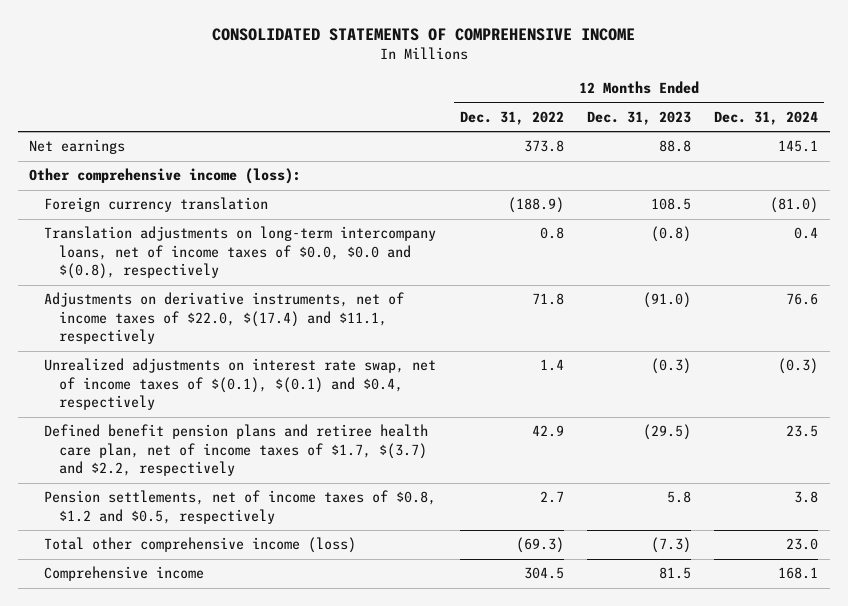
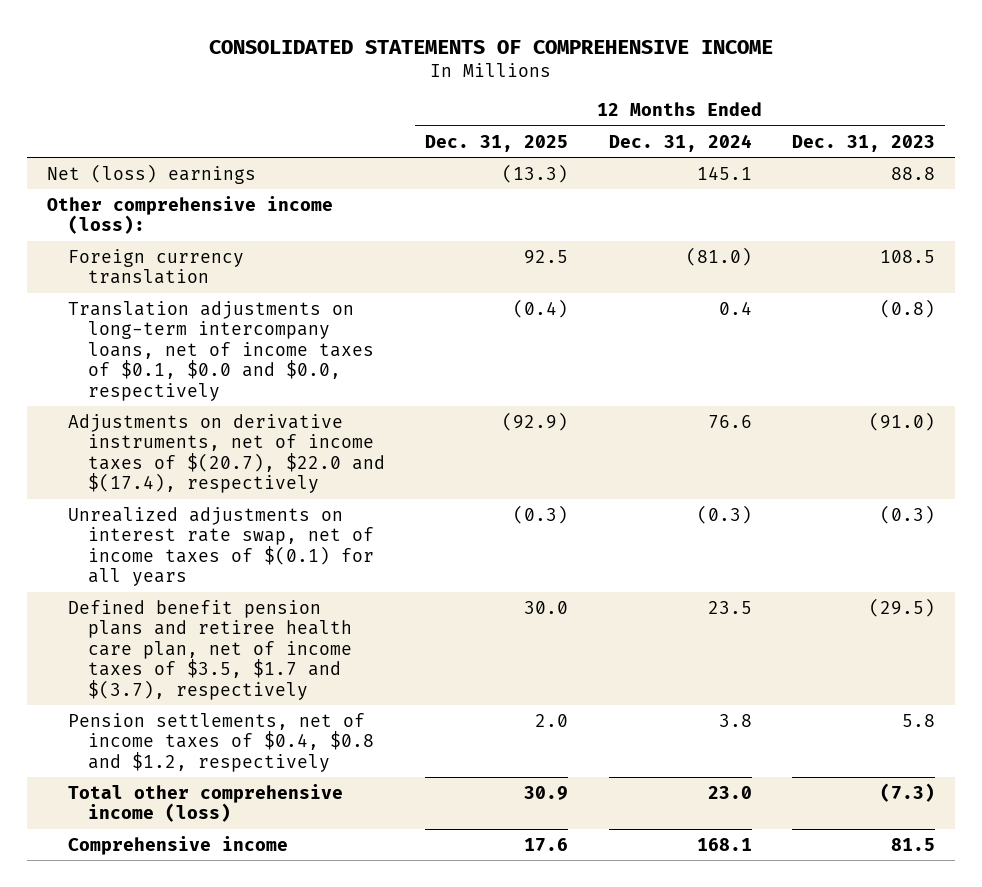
[459,110,564,125] Dec. 31, 2022 -> none
none -> [425,134,569,152] Dec. 31, 2025
[29,139,126,155] Net earnings -> [47,163,257,184] Net (loss) earnings
[44,226,437,280] Translation adjustments on long-term intercompany loans, net of income taxes of $0.0, $0.0 and $(0.8), respectively -> [67,300,375,401] Translation adjustments on long-term intercompany loans, net of income taxes of $0.1, $0.0 and $0.0, respectively
[44,292,405,345] Adjustments on derivative instruments, net of income taxes of $22.0, $(17.4) and $11.1, respectively -> [67,413,386,494] Adjustments on derivative instruments, net of income taxes of $(20.7), $22.0 and $(17.4), respectively
[44,358,437,411] Unrealized adjustments on interest rate swap, net of income taxes of $(0.1), $(0.1) and $0.4, respectively -> [67,506,375,587] Unrealized adjustments on interest rate swap, net of income taxes of $(0.1) for all years
[44,424,429,477] Defined benefit pension plans and retiree health care plan, net of income taxes of $1.7, $(3.7) and $2.2, respectively -> [67,599,353,700] Defined benefit pension plans and retiree health care plan, net of income taxes of $3.5, $1.7 and $(3.7), respectively
[44,490,437,524] Pension settlements, net of income taxes of $0.8, $1.2 and $0.5, respectively -> [67,712,375,772] Pension settlements, net of income taxes of $0.4, $0.8 and $1.2, respectively

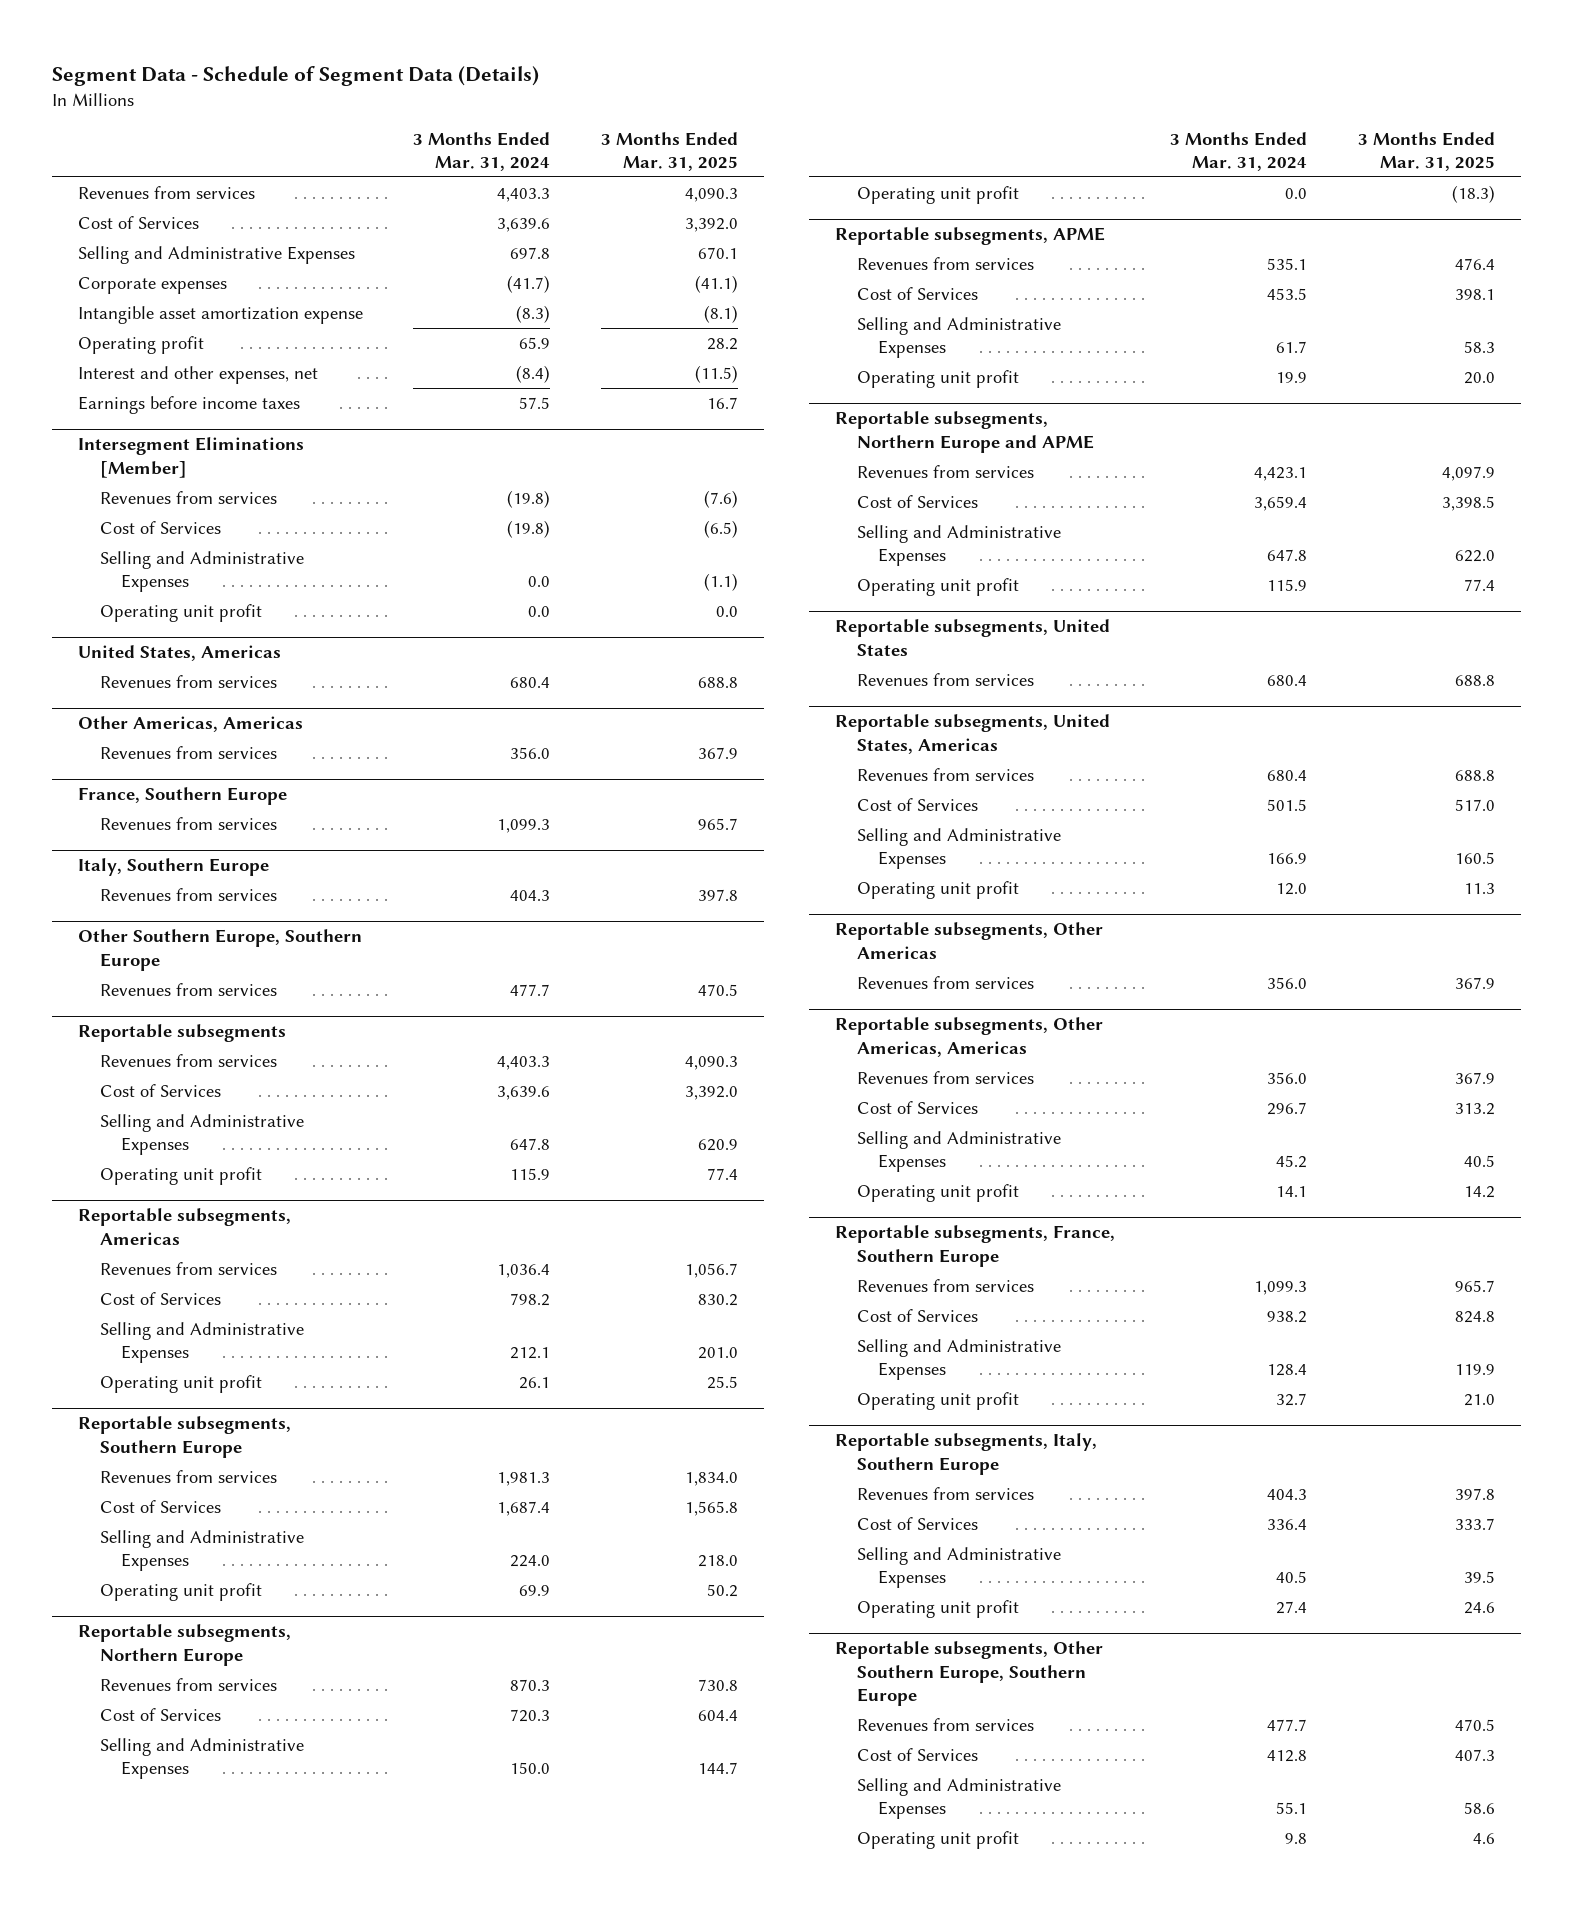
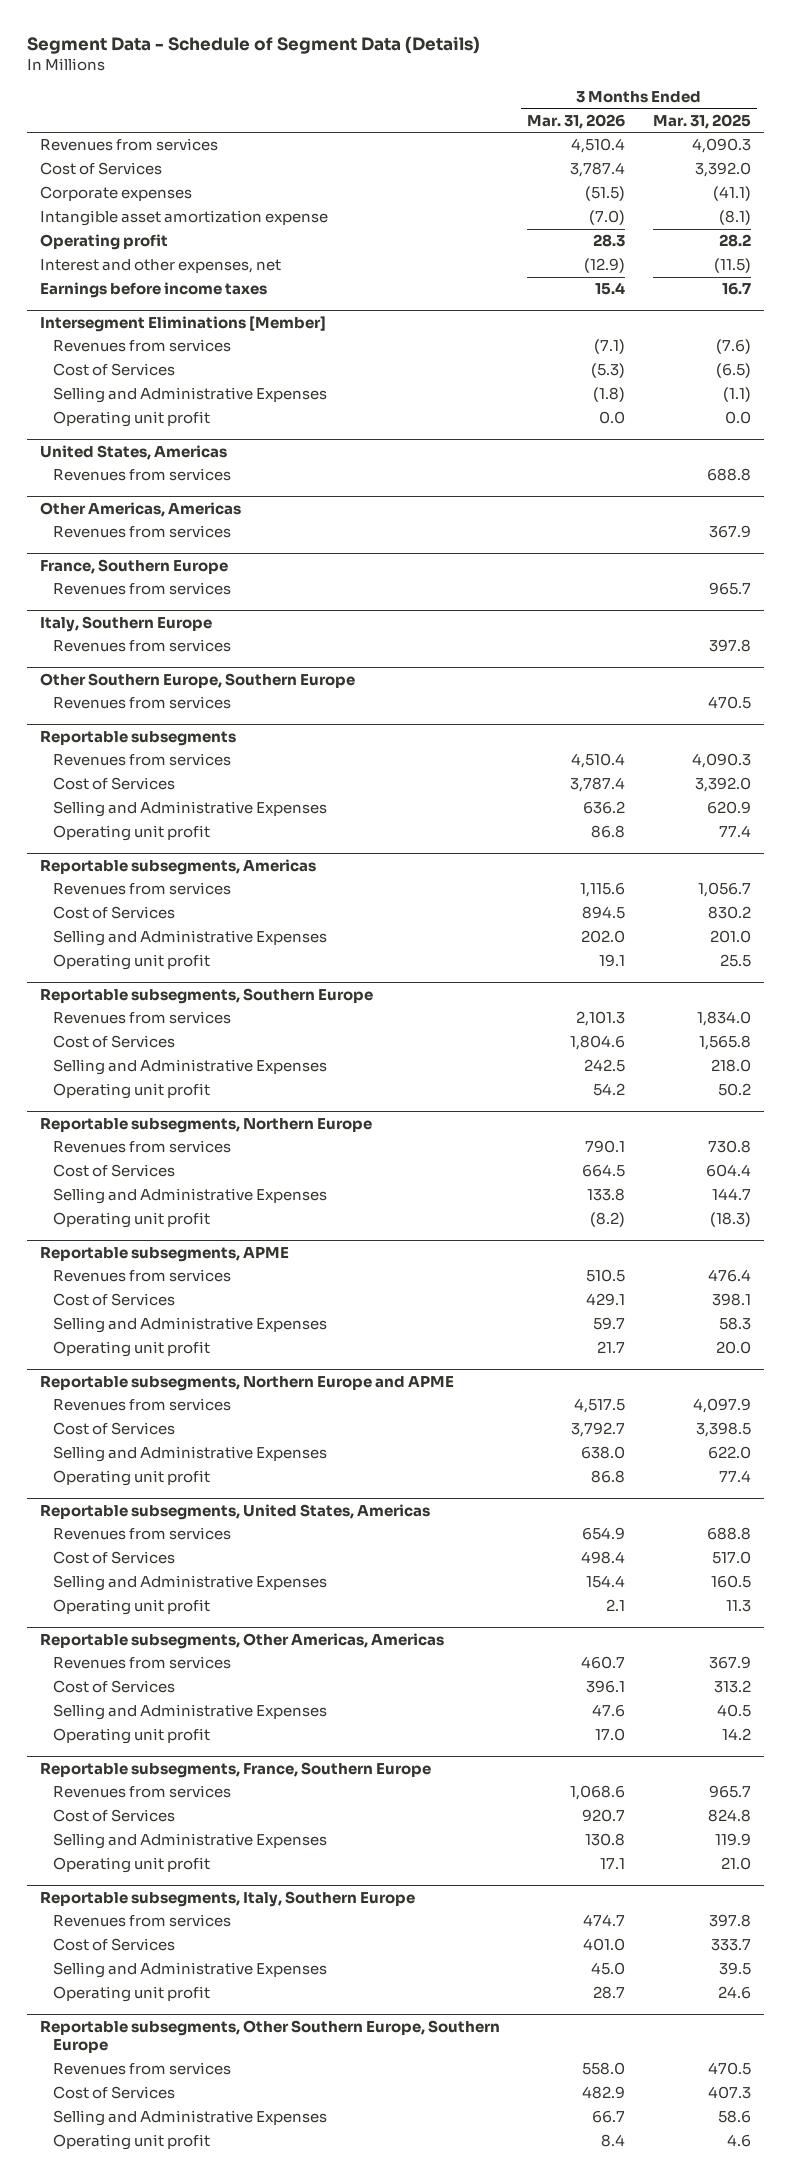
[413,131,551,171] 3 Months Ended Mar. 31, 2024 -> none
none -> [527,113,626,129] Mar. 31, 2026
[77,245,355,264] Selling and Administrative Expenses -> none
[834,619,1110,656] Reportable subsegments, United States -> none
[856,672,1034,686] Revenues from services -> none
[834,922,1103,959] Reportable subsegments, Other Americas -> none
[856,975,1034,989] Revenues from services -> none

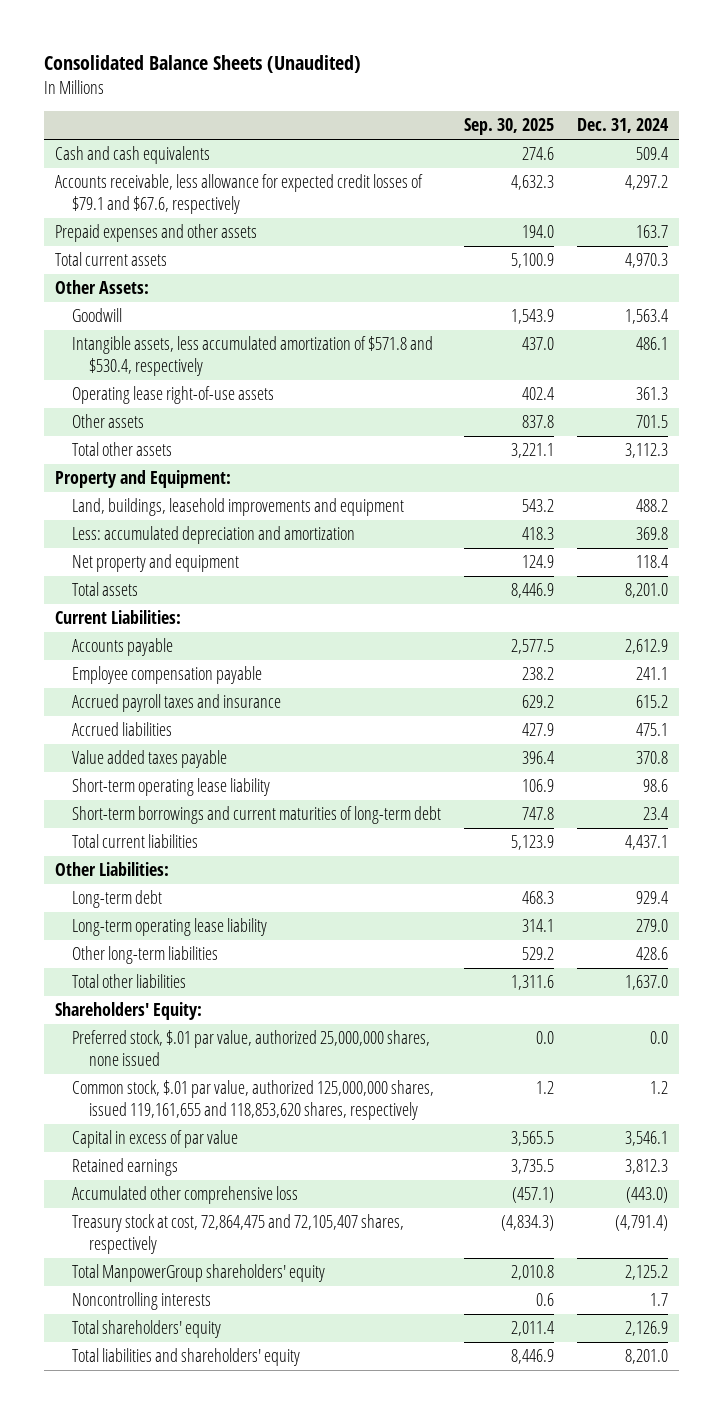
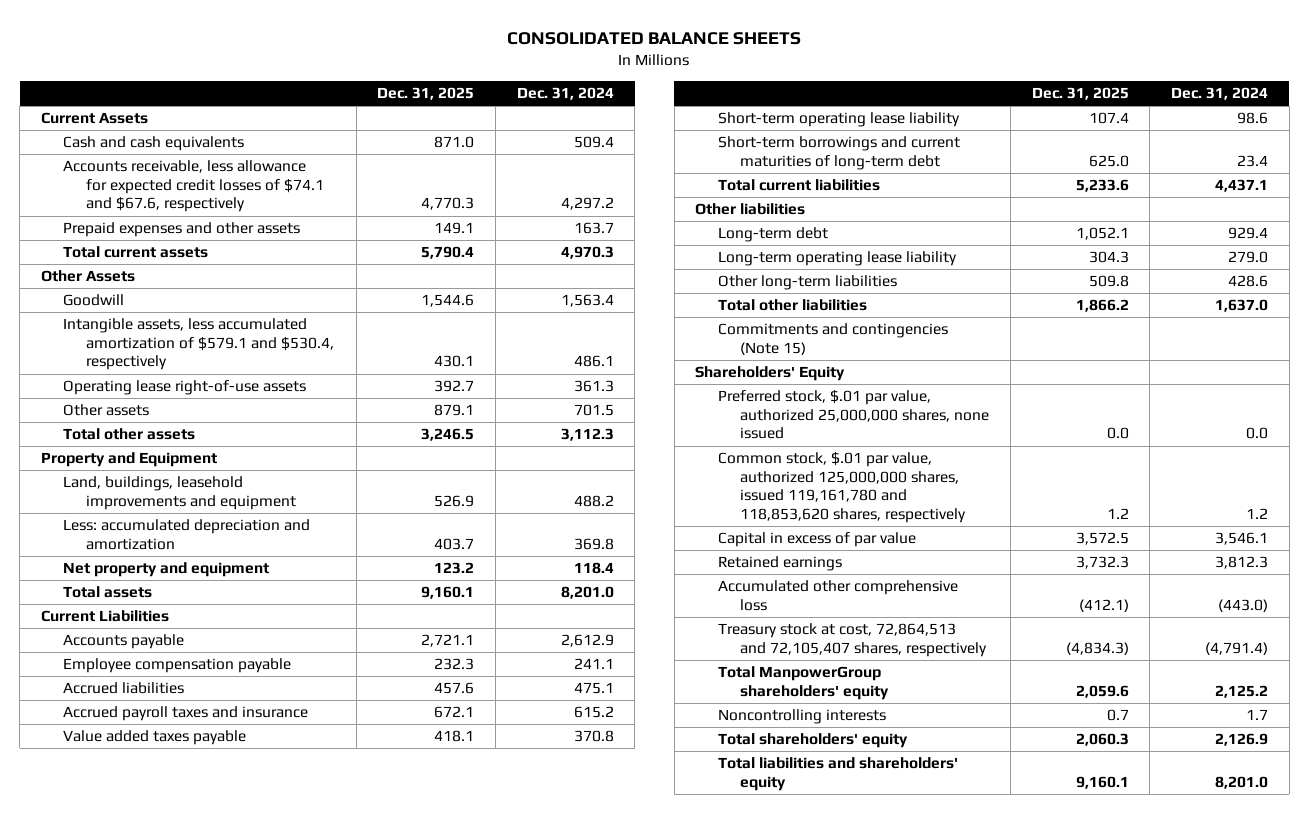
[43,55,361,74] Consolidated Balance Sheets (Unaudited) -> [507,32,802,46] CONSOLIDATED BALANCE SHEETS
[463,118,554,136] Sep. 30, 2025 -> none
none -> [377,87,475,101] Dec. 31, 2025
none -> [40,112,148,125] Current Assets
[55,174,424,215] Accounts receivable, less allowance for expected credit losses of $79.1 and $67.6, respectively -> [63,160,325,213] Accounts receivable, less allowance for expected credit losses of $74.1 and $67.6, respectively
[55,280,150,295] Other Assets: -> [40,270,135,283] Other Assets
[71,336,433,377] Intangible assets, less accumulated amortization of $571.8 and $530.4, respectively -> [63,318,335,371] Intangible assets, less accumulated amortization of $579.1 and $530.4, respectively
[55,470,232,489] Property and Equipment: -> [40,452,217,468] Property and Equipment
[55,610,182,625] Current Liabilities: -> [40,610,169,623] Current Liabilities
[71,694,281,713] Accrued payroll taxes and insurance -> [63,706,309,722] Accrued payroll taxes and insurance
[55,862,170,877] Other Liabilities: -> [695,203,806,216] Other liabilities
none -> [717,323,948,355] Commitments and contingencies (Note 15)
[55,1002,203,1021] Shareholders' Equity: -> [695,366,846,382] Shareholders' Equity
[71,1080,434,1121] Common stock, $.01 par value, authorized 125,000,000 shares, issued 119,161,655 and 118,853,620 shares, respectively -> [717,452,967,524] Common stock, $.01 par value, authorized 125,000,000 shares, issued 119,161,780 and 118,853,620 shares, respectively
[71,1214,404,1255] Treasury stock at cost, 72,864,475 and 72,105,407 shares, respectively -> [717,623,988,657] Treasury stock at cost, 72,864,513 and 72,105,407 shares, respectively

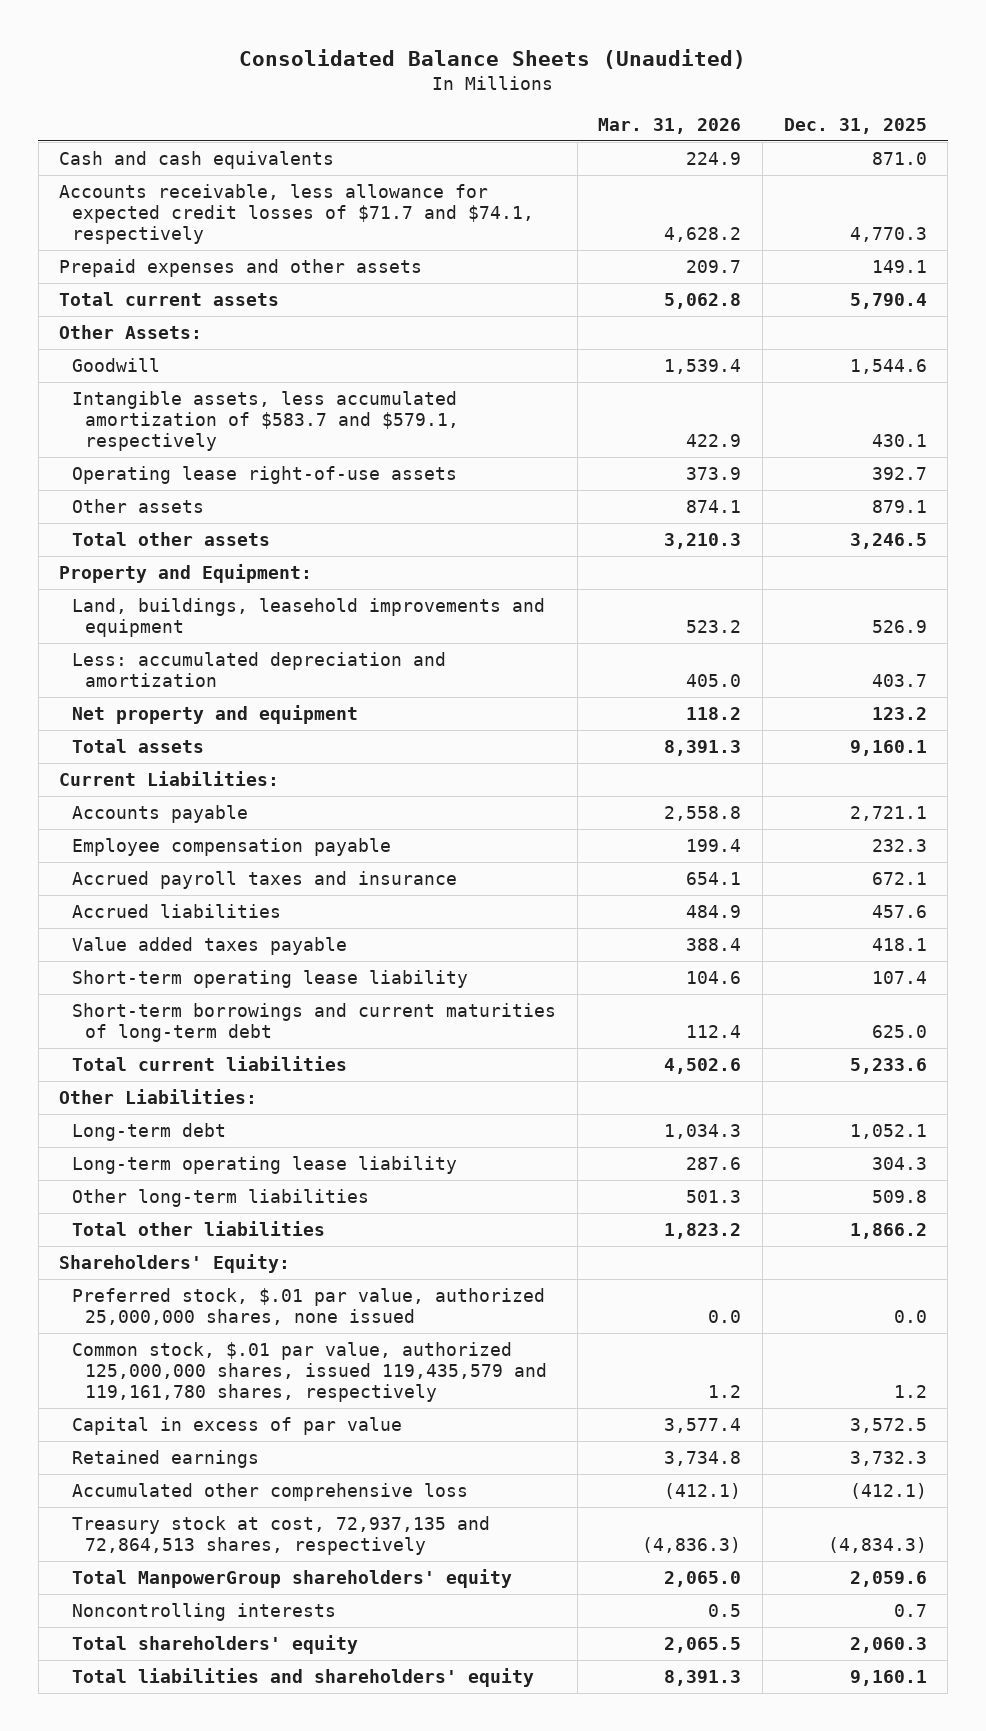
[507,32,802,46] CONSOLIDATED BALANCE SHEETS -> [238,49,746,70] Consolidated Balance Sheets (Unaudited)
[516,87,614,101] Dec. 31, 2024 -> none
none -> [598,118,742,135] Mar. 31, 2026
[40,112,148,125] Current Assets -> none
[63,160,325,213] Accounts receivable, less allowance for expected credit losses of $74.1 and $67.6, respectively -> [59,183,535,245] Accounts receivable, less allowance for expected credit losses of $71.7 and $74.1, respectively
[40,270,135,283] Other Assets -> [59,324,203,339] Other Assets:
[63,318,335,371] Intangible assets, less accumulated amortization of $579.1 and $530.4, respectively -> [72,390,459,452] Intangible assets, less accumulated amortization of $583.7 and $579.1, respectively
[40,452,217,468] Property and Equipment -> [59,563,313,583] Property and Equipment:
[40,610,169,623] Current Liabilities -> [59,770,280,786] Current Liabilities:
[63,682,185,695] Accrued liabilities -> [72,903,282,918] Accrued liabilities
[695,203,806,216] Other liabilities -> [59,1088,258,1104] Other Liabilities:
[717,323,948,355] Commitments and contingencies (Note 15) -> none
[695,366,846,382] Shareholders' Equity -> [59,1253,291,1273] Shareholders' Equity:
[717,452,967,524] Common stock, $.01 par value, authorized 125,000,000 shares, issued 119,161,780 and 118,853,620 shares, respectively -> [72,1341,547,1403] Common stock, $.01 par value, authorized 125,000,000 shares, issued 119,435,579 and 119,161,780 shares, respectively
[717,623,988,657] Treasury stock at cost, 72,864,513 and 72,105,407 shares, respectively -> [72,1515,491,1556] Treasury stock at cost, 72,937,135 and 72,864,513 shares, respectively

